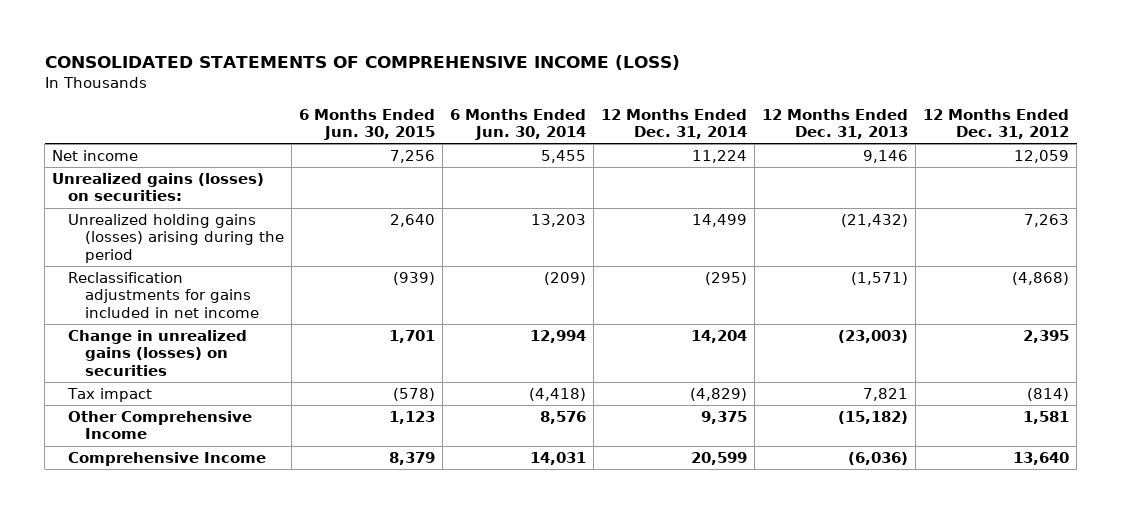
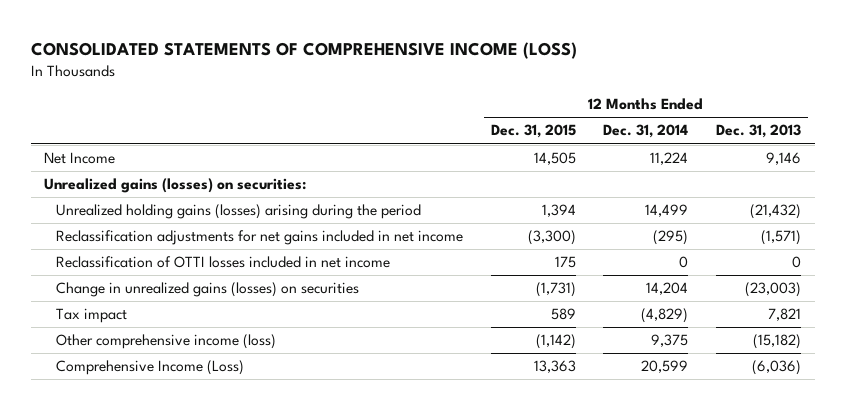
[298,108,435,141] 6 Months Ended Jun. 30, 2015 -> none
[449,108,586,141] 6 Months Ended Jun. 30, 2014 -> none
[923,108,1070,140] 12 Months Ended Dec. 31, 2012 -> none
none -> [490,124,576,139] Dec. 31, 2015
[52,149,139,161] Net income -> [44,152,116,165] Net Income
[68,271,259,319] Reclassification adjustments for gains included in net income -> [56,230,464,246] Reclassification adjustments for net gains included in net income
none -> [56,256,391,269] Reclassification of OTTI losses included in net income
[68,410,253,440] Other Comprehensive Income -> [56,334,277,350] Other comprehensive income (loss)
[68,451,267,466] Comprehensive Income -> [56,360,245,376] Comprehensive Income (Loss)

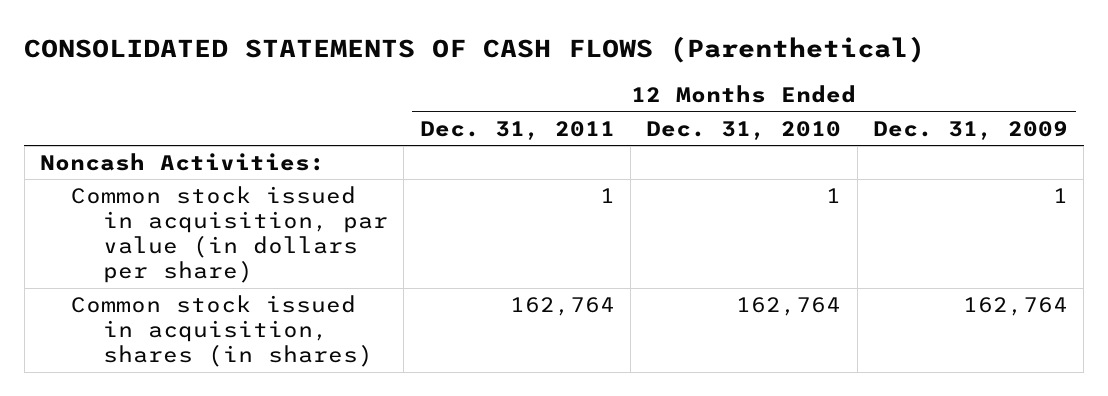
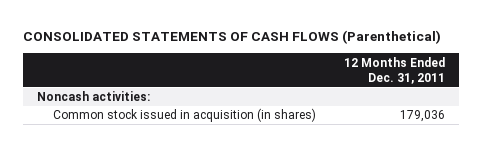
[646,120,842,140] Dec. 31, 2010 -> none
[872,120,1068,140] Dec. 31, 2009 -> none
[71,186,389,284] Common stock issued in acquisition, par value (in dollars per share) -> none
[39,153,325,172] Noncash Activities: -> [36,91,150,102] Noncash activities:
[71,295,374,368] Common stock issued in acquisition, shares (in shares) -> [52,108,316,123] Common stock issued in acquisition (in shares)
[509,297,615,317] 162,764 -> [399,110,445,123] 179,036

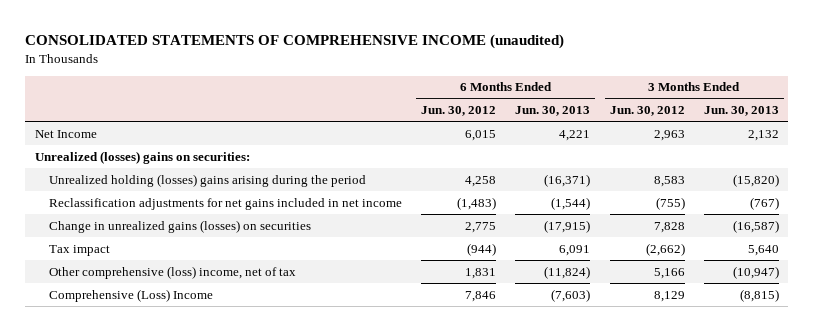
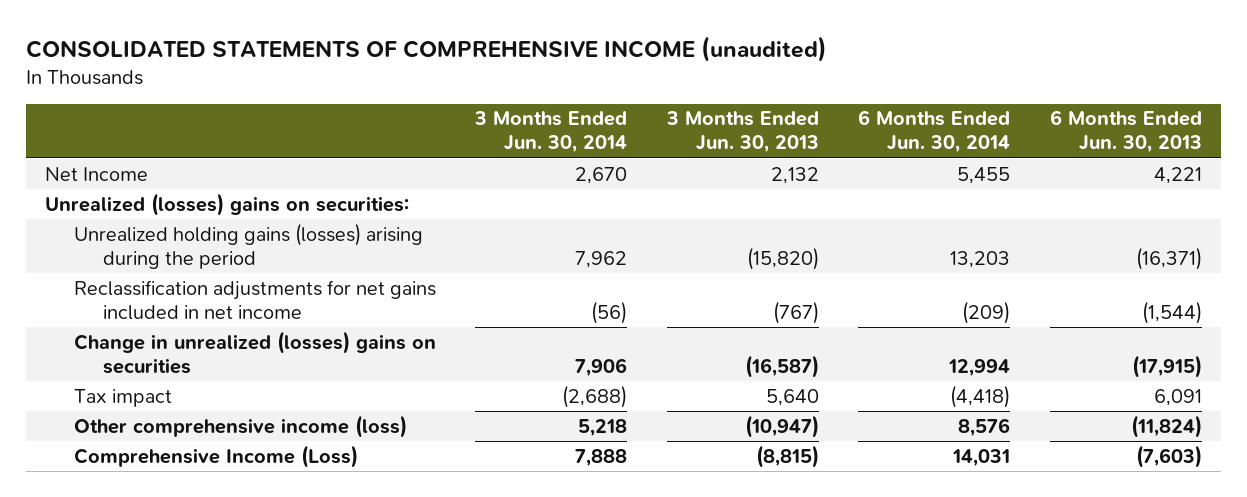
[421,106,497,117] Jun. 30, 2012 -> none
[609,106,685,117] Jun. 30, 2012 -> none
none -> [474,111,628,154] 3 Months Ended Jun. 30, 2014
none -> [858,110,1011,154] 6 Months Ended Jun. 30, 2014
[49,173,367,187] Unrealized holding (losses) gains arising during the period -> [74,222,424,269] Unrealized holding gains (losses) arising during the period
[49,219,312,233] Change in unrealized gains (losses) on securities -> [74,330,437,374] Change in unrealized (losses) gains on securities
[49,265,297,279] Other comprehensive (loss) income, net of tax -> [74,414,408,438] Other comprehensive income (loss)
[49,288,214,302] Comprehensive (Loss) Income -> [74,444,359,468] Comprehensive Income (Loss)

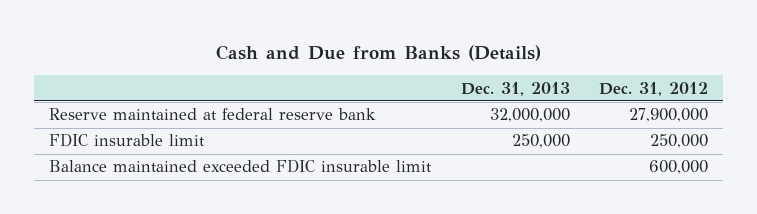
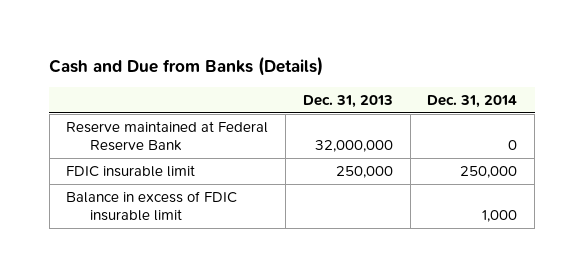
[599,81,709,96] Dec. 31, 2012 -> none
none -> [427,94,518,108] Dec. 31, 2014
[48,108,376,121] Reserve maintained at federal reserve bank -> [66,120,269,151] Reserve maintained at Federal Reserve Bank
[48,159,432,174] Balance maintained exceeded FDIC insurable limit -> none
none -> [66,190,238,221] Balance in excess of FDIC insurable limit

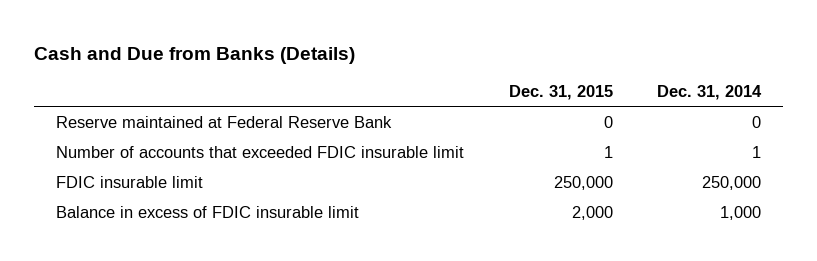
[302,94,393,108] Dec. 31, 2013 -> none
none -> [508,85,613,101] Dec. 31, 2015
none -> [55,145,464,158] Number of accounts that exceeded FDIC insurable limit

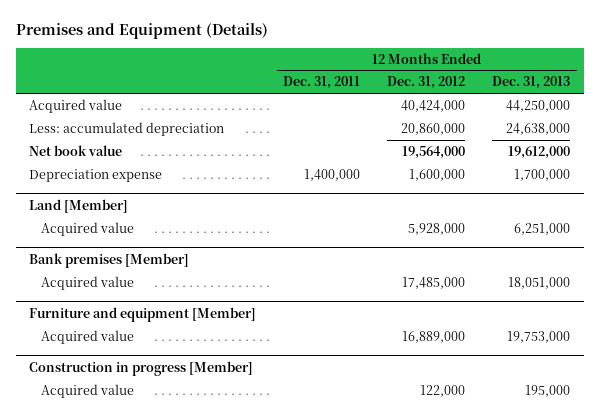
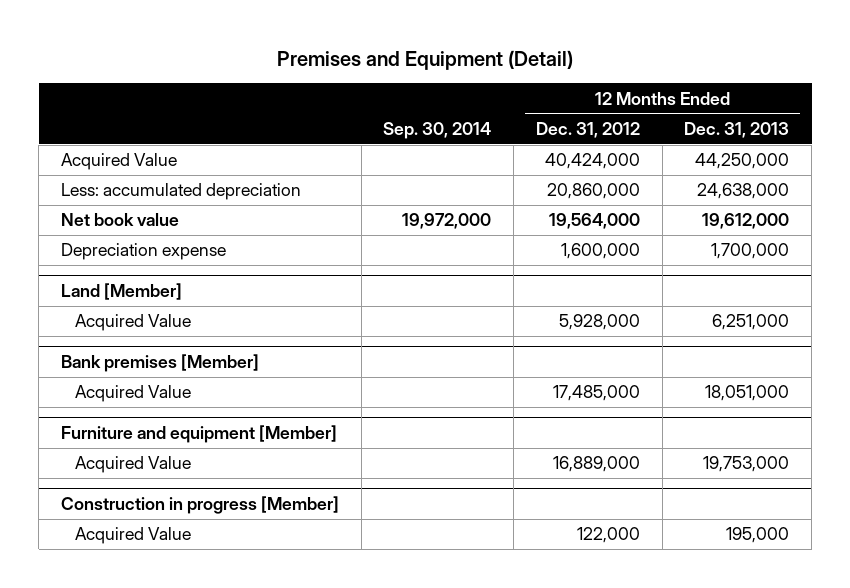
[15,23,268,40] Premises and Equipment (Details) -> [277,49,574,70] Premises and Equipment (Detail)
[283,76,361,90] Dec. 31, 2011 -> none
none -> [383,121,492,139] Sep. 30, 2014
[29,98,123,113] Acquired value -> [60,153,177,171] Acquired Value
[40,221,134,236] Acquired value -> [74,314,191,332] Acquired Value
[40,275,134,290] Acquired value -> [74,385,191,403] Acquired Value
[40,329,134,344] Acquired value -> [74,456,191,474] Acquired Value
[40,383,134,398] Acquired value -> [74,527,191,545] Acquired Value

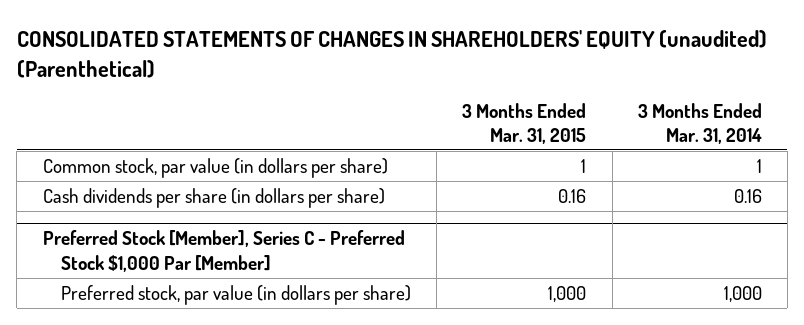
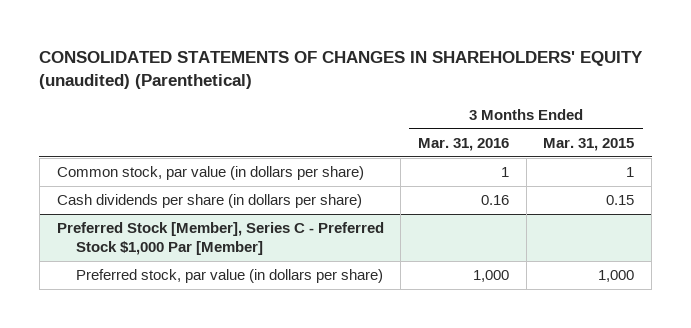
[637,102,762,145] 3 Months Ended Mar. 31, 2014 -> none
none -> [417,138,509,152] Mar. 31, 2016
[558,188,587,203] 0.16 -> [606,195,635,206] 0.15

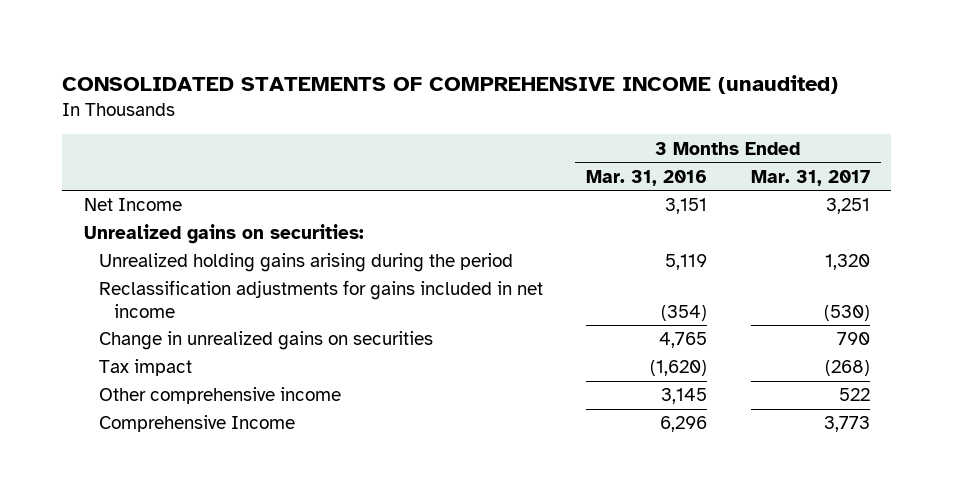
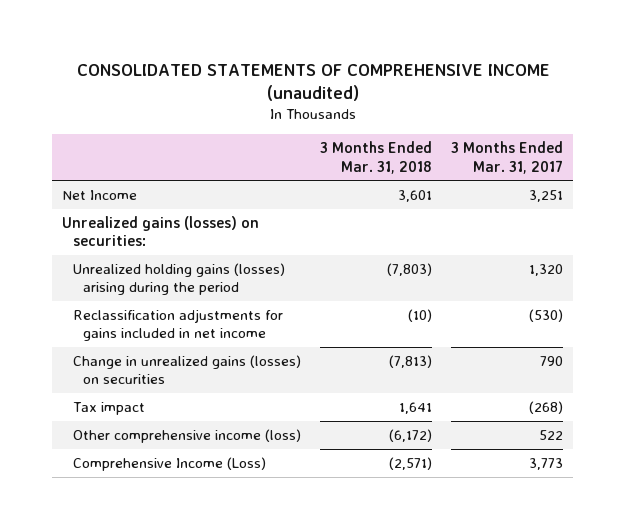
[586,169,708,186] Mar. 31, 2016 -> none
none -> [320,141,433,174] 3 Months Ended Mar. 31, 2018
[83,224,364,245] Unrealized gains on securities: -> [62,215,260,247] Unrealized gains (losses) on securities:
[98,253,513,273] Unrealized holding gains arising during the period -> [72,262,285,296] Unrealized holding gains (losses) arising during the period
[98,331,433,351] Change in unrealized gains on securities -> [72,354,301,385] Change in unrealized gains (losses) on securities
[98,387,341,405] Other comprehensive income -> [72,428,301,443] Other comprehensive income (loss)
[98,415,295,433] Comprehensive Income -> [72,456,266,471] Comprehensive Income (Loss)

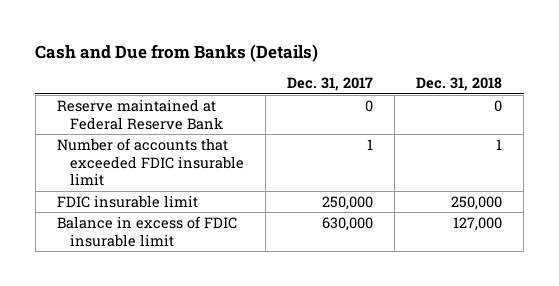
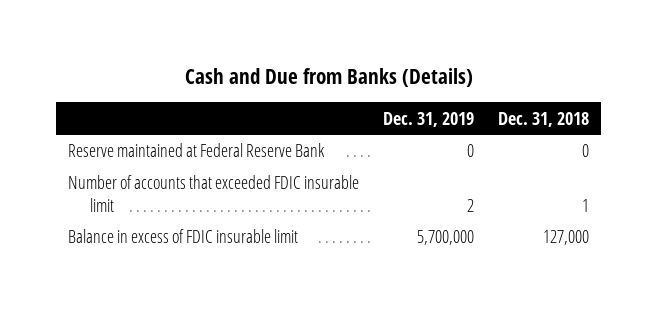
[286,77,373,92] Dec. 31, 2017 -> none
none -> [383,111,475,127] Dec. 31, 2019
[56,194,198,208] FDIC insurable limit -> none

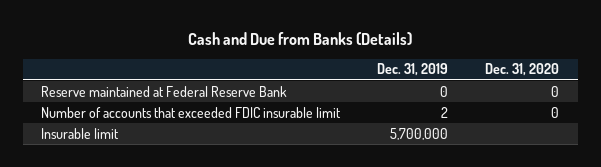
[498,111,590,127] Dec. 31, 2018 -> none
none -> [485,63,560,77] Dec. 31, 2020
[68,229,299,244] Balance in excess of FDIC insurable limit -> [41,127,120,139] Insurable limit

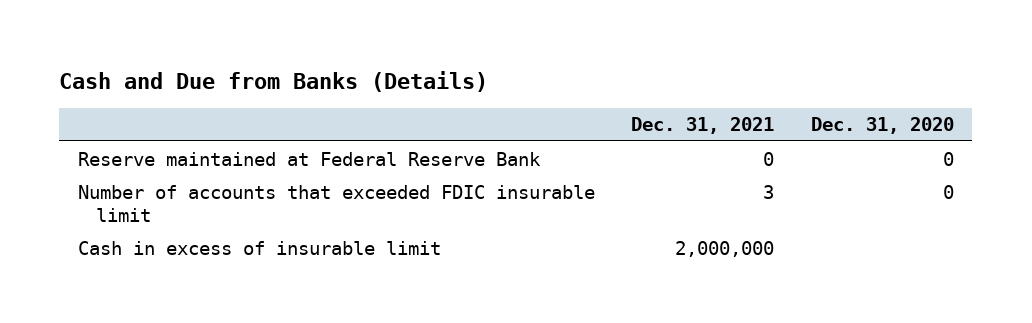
[377,63,449,77] Dec. 31, 2019 -> none
none -> [631,117,775,135] Dec. 31, 2021
[41,127,120,139] Insurable limit -> [77,240,441,255] Cash in excess of insurable limit

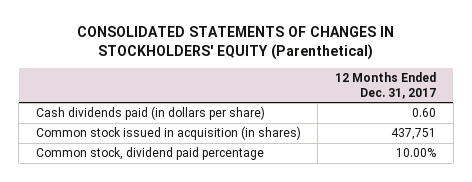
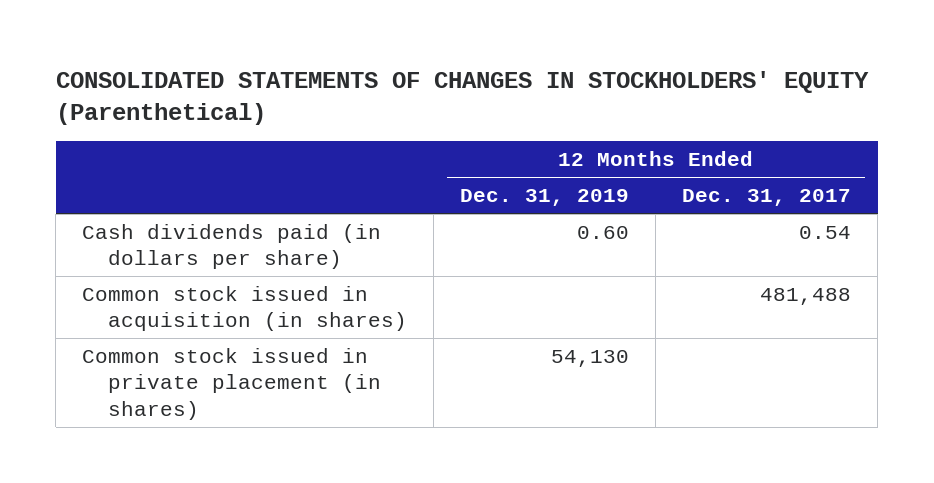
none -> [460,189,630,207] Dec. 31, 2019
[35,147,264,161] Common stock, dividend paid percentage -> none
[411,108,436,118] 0.60 -> [799,225,852,239] 0.54
[390,128,436,141] 437,751 -> [760,287,852,305] 481,488
none -> [82,347,382,420] Common stock issued in private placement (in shares)

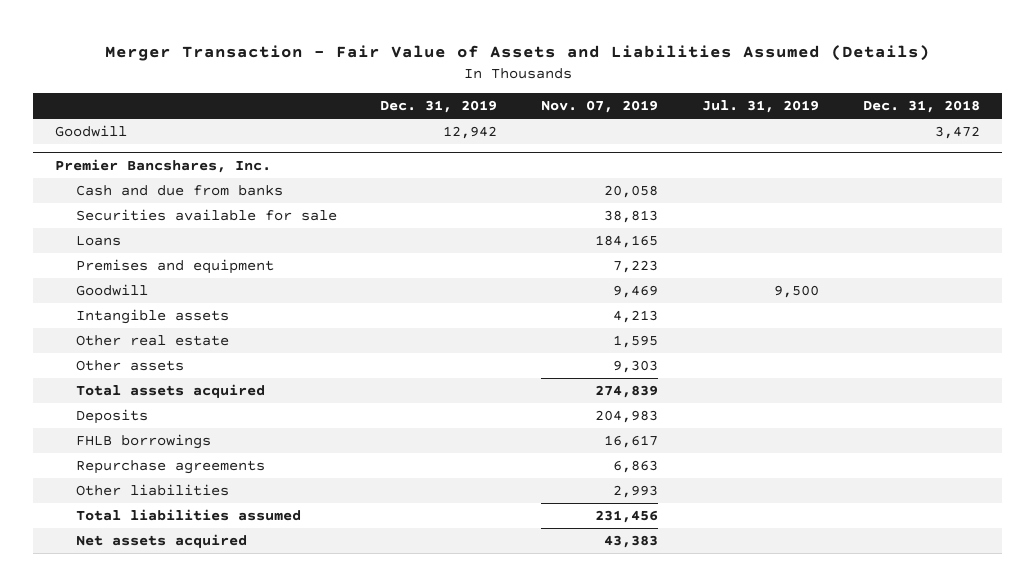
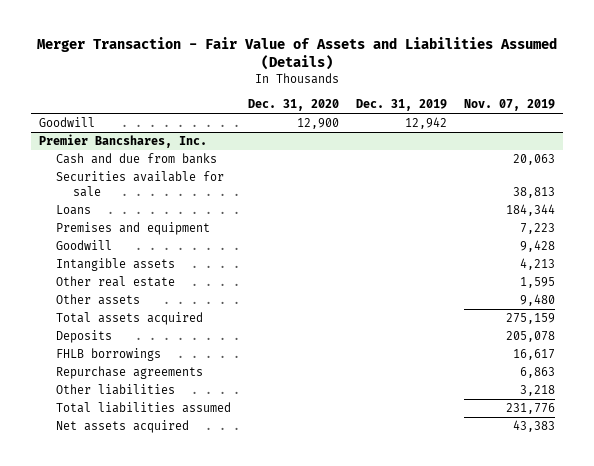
[702,100,820,114] Jul. 31, 2019 -> none
[863,100,981,114] Dec. 31, 2018 -> none
none -> [248,99,340,112] Dec. 31, 2020
[604,184,659,198] 20,058 -> [512,154,555,166] 20,063
[595,234,659,248] 184,165 -> [505,204,555,217] 184,344
[613,284,659,298] 9,469 -> [519,240,555,253] 9,428
[613,359,659,373] 9,303 -> [519,294,555,307] 9,480
[595,384,659,398] 274,839 -> [505,313,555,325] 275,159
[595,409,659,423] 204,983 -> [505,331,555,343] 205,078
[613,484,659,498] 2,993 -> [519,385,555,397] 3,218
[595,509,659,523] 231,456 -> [505,403,555,415] 231,776

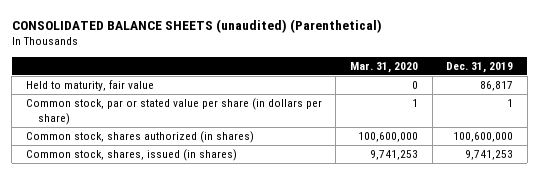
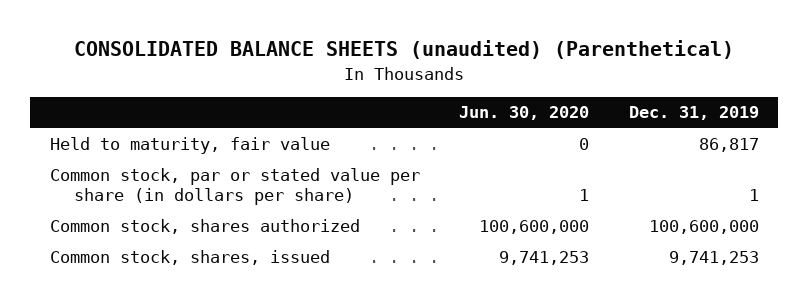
[350,61,419,73] Mar. 31, 2020 -> none
none -> [459,106,590,121] Jun. 30, 2020
[25,131,254,144] Common stock, shares authorized (in shares) -> [49,218,360,234] Common stock, shares authorized
[25,149,237,162] Common stock, shares, issued (in shares) -> [49,249,330,265] Common stock, shares, issued

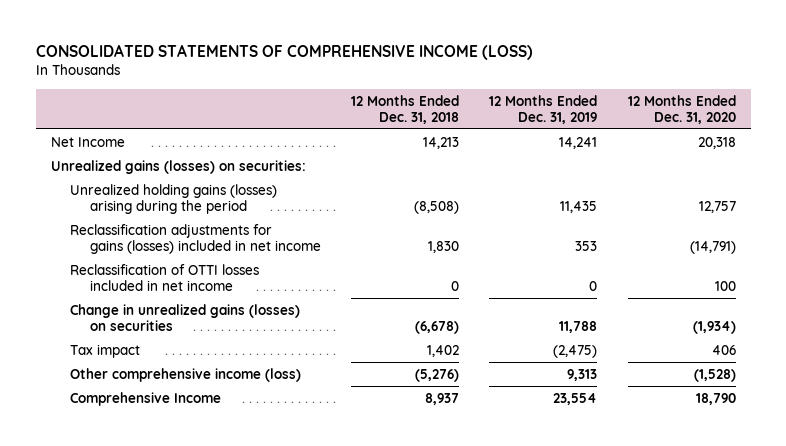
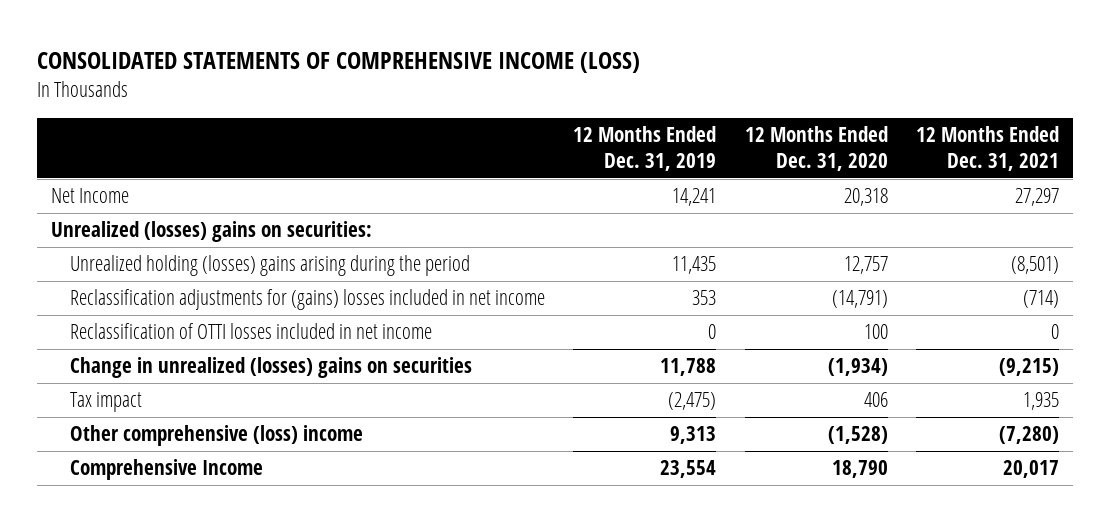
[351,94,460,124] 12 Months Ended Dec. 31, 2018 -> none
none -> [915,126,1059,172] 12 Months Ended Dec. 31, 2021
[50,159,306,174] Unrealized gains (losses) on securities: -> [51,221,373,243] Unrealized (losses) gains on securities:
[70,183,278,214] Unrealized holding gains (losses) arising during the period -> [70,255,471,277] Unrealized holding (losses) gains arising during the period
[70,223,321,254] Reclassification adjustments for gains (losses) included in net income -> [70,289,546,311] Reclassification adjustments for (gains) losses included in net income
[70,303,301,331] Change in unrealized gains (losses) on securities -> [70,357,473,379] Change in unrealized (losses) gains on securities
[70,367,302,382] Other comprehensive income (loss) -> [70,425,364,447] Other comprehensive (loss) income

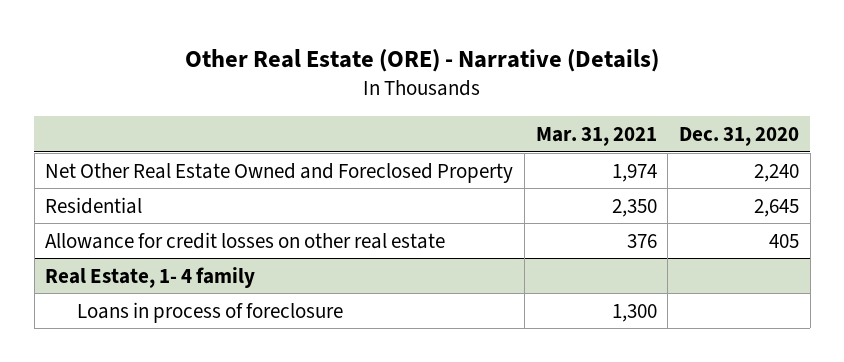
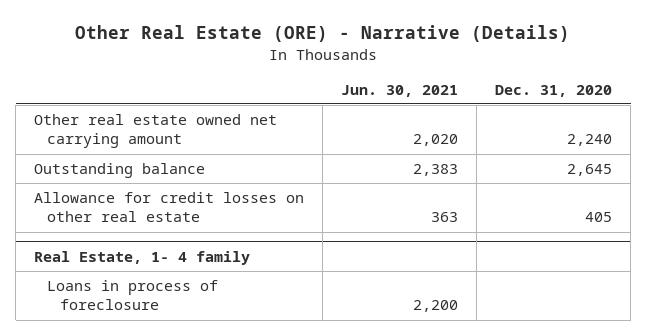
[535,127,657,147] Mar. 31, 2021 -> none
none -> [341,84,459,97] Jun. 30, 2021
[45,162,514,183] Net Other Real Estate Owned and Foreclosed Property -> [34,113,278,149] Other real estate owned net carrying amount
[45,196,143,214] Residential -> [34,162,206,178] Outstanding balance

